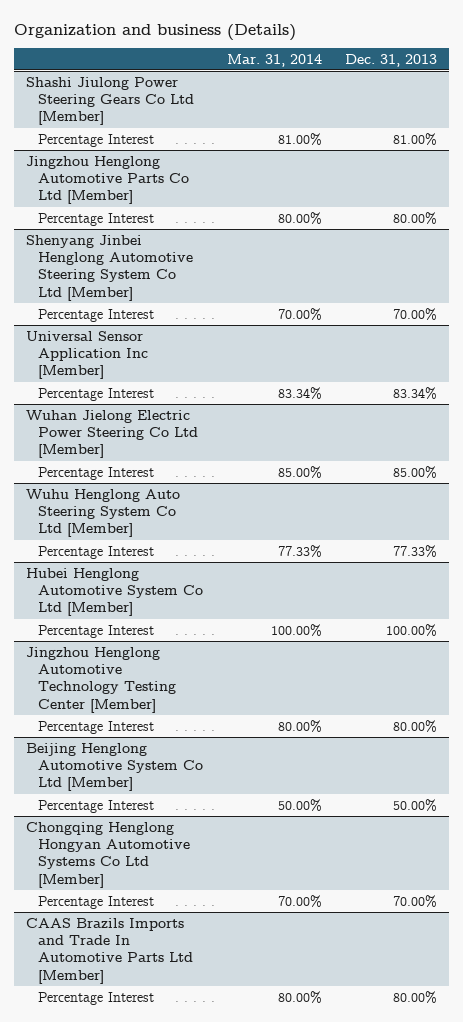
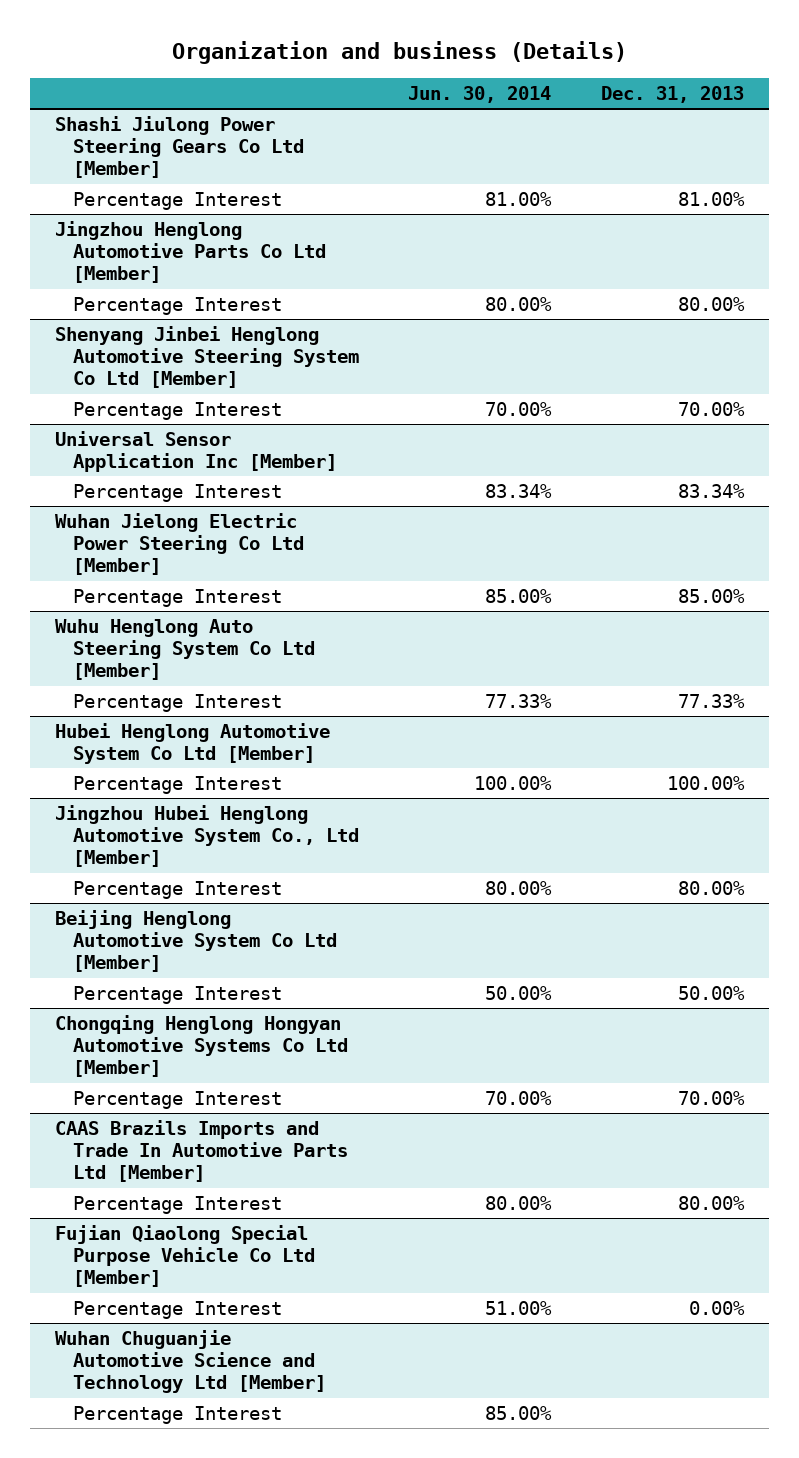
[226,53,322,67] Mar. 31, 2014 -> none
none -> [408,85,552,103] Jun. 30, 2014
[25,646,176,713] Jingzhou Henglong Automotive Technology Testing Center [Member] -> none
none -> [55,804,359,868] Jingzhou Hubei Henglong Automotive System Co., Ltd [Member]
none -> [55,1224,315,1288] Fujian Qiaolong Special Purpose Vehicle Co Ltd [Member]
none -> [72,1300,282,1319] Percentage Interest
none -> [55,1329,326,1394] Wuhan Chuguanjie Automotive Science and Technology Ltd [Member]
none -> [72,1405,282,1424] Percentage Interest

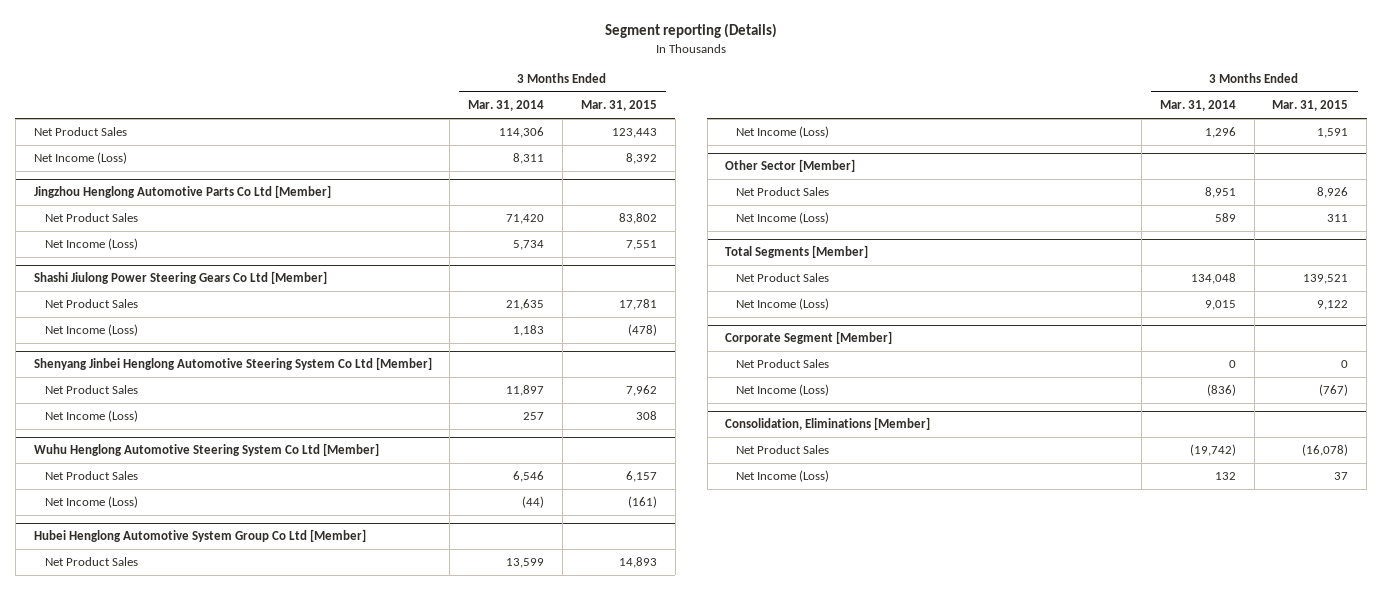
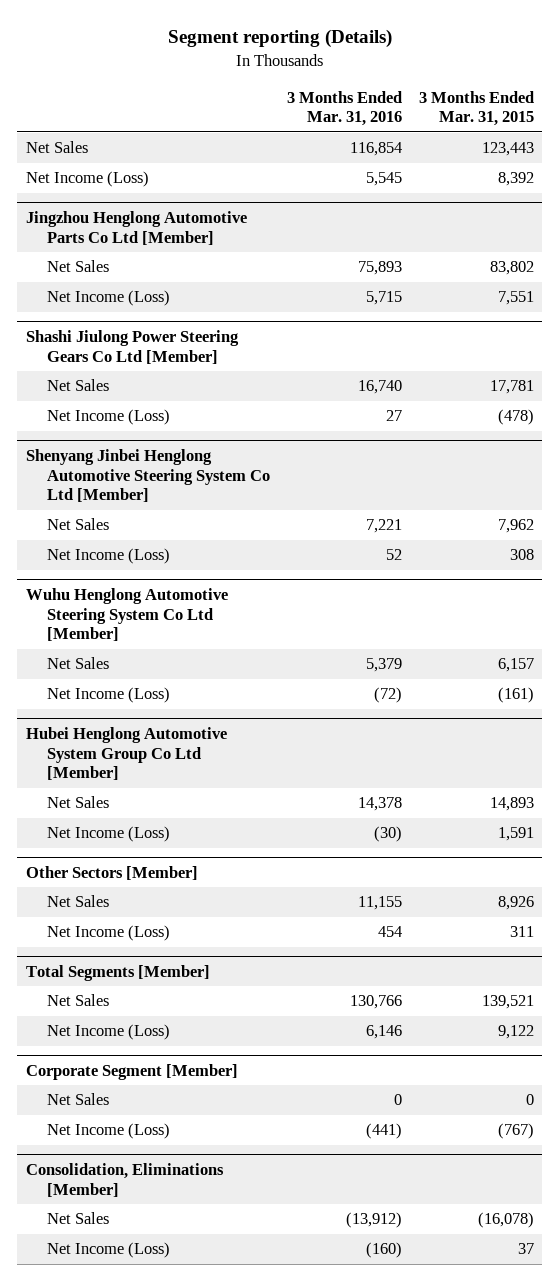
[468,100,545,112] Mar. 31, 2014 -> none
none -> [287,90,403,127] 3 Months Ended Mar. 31, 2016
[33,127,127,137] Net Product Sales -> [25,141,88,154] Net Sales
[44,213,138,223] Net Product Sales -> [47,260,110,273] Net Sales
[44,299,138,309] Net Product Sales -> [47,379,110,392] Net Sales
[44,385,138,395] Net Product Sales -> [47,518,110,531] Net Sales
[44,471,138,481] Net Product Sales -> [47,657,110,670] Net Sales
[44,557,138,567] Net Product Sales -> [47,796,110,809] Net Sales
[725,159,856,173] Other Sector [Member] -> [25,866,198,881] Other Sectors [Member]
[736,187,830,197] Net Product Sales -> [47,895,110,908] Net Sales
[736,273,830,283] Net Product Sales -> [47,994,110,1007] Net Sales
[736,359,830,369] Net Product Sales -> [47,1093,110,1106] Net Sales
[736,445,830,455] Net Product Sales -> [47,1212,110,1225] Net Sales

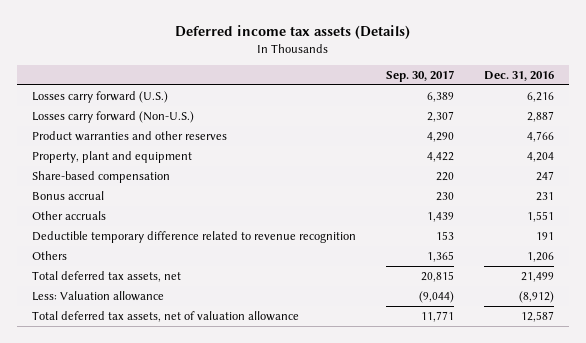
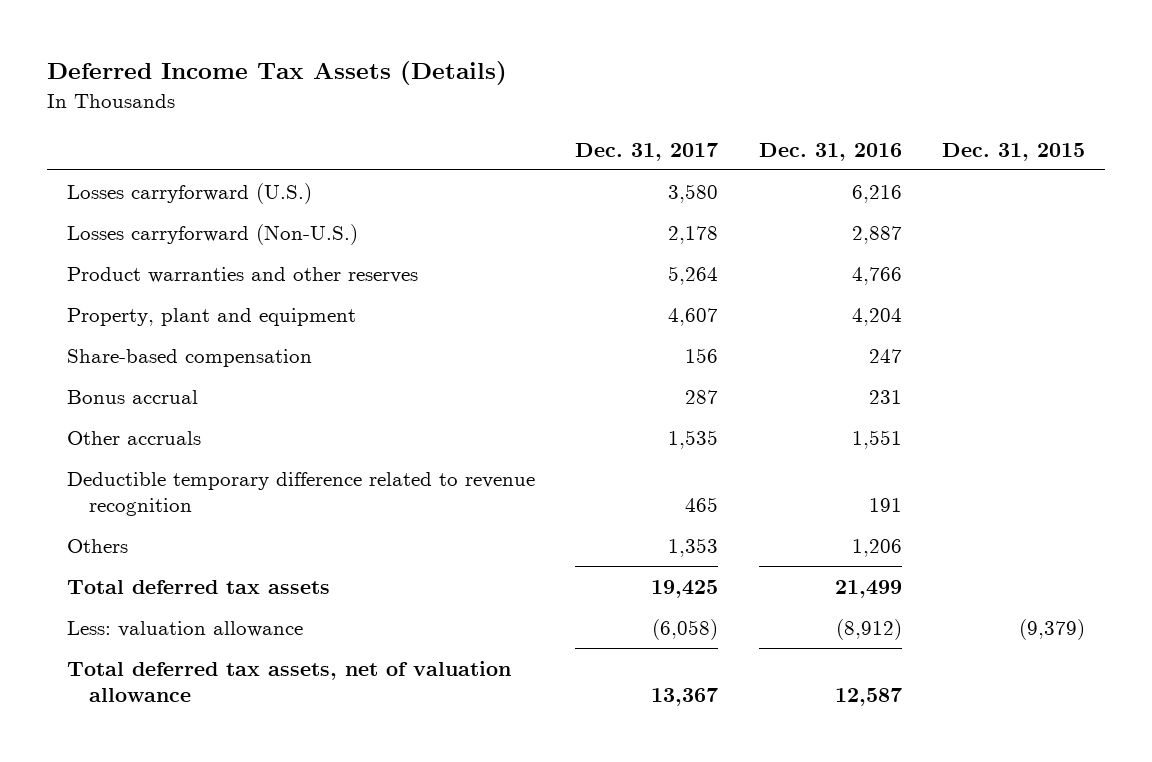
[175,25,411,40] Deferred income tax assets (Details) -> [46,61,507,86] Deferred Income Tax Assets (Details)
[386,70,455,83] Sep. 30, 2017 -> none
none -> [575,142,719,161] Dec. 31, 2017
none -> [942,142,1086,161] Dec. 31, 2015
[31,90,168,103] Losses carry forward (U.S.) -> [67,182,313,204] Losses carryforward (U.S.)
[31,110,194,123] Losses carry forward (Non-U.S.) -> [67,223,359,245] Losses carryforward (Non-U.S.)
[31,270,181,282] Total deferred tax assets, net -> [67,579,331,594] Total deferred tax assets
[31,290,164,301] Less: Valuation allowance -> [67,620,304,637] Less: valuation allowance

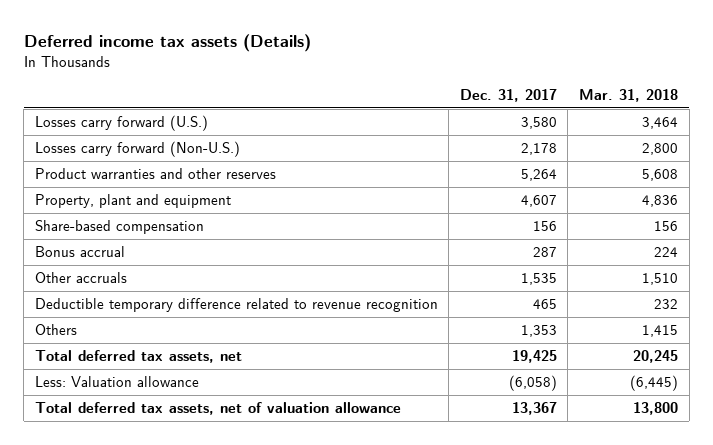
[46,61,507,86] Deferred Income Tax Assets (Details) -> [23,33,311,52] Deferred income tax assets (Details)
[758,142,902,161] Dec. 31, 2016 -> none
[942,142,1086,161] Dec. 31, 2015 -> none
none -> [578,89,678,103] Mar. 31, 2018
[67,182,313,204] Losses carryforward (U.S.) -> [34,115,208,132] Losses carry forward (U.S.)
[67,223,359,245] Losses carryforward (Non-U.S.) -> [34,141,240,158] Losses carry forward (Non-U.S.)
[67,579,331,594] Total deferred tax assets -> [34,350,242,364] Total deferred tax assets, net
[67,620,304,637] Less: valuation allowance -> [34,376,199,388] Less: Valuation allowance

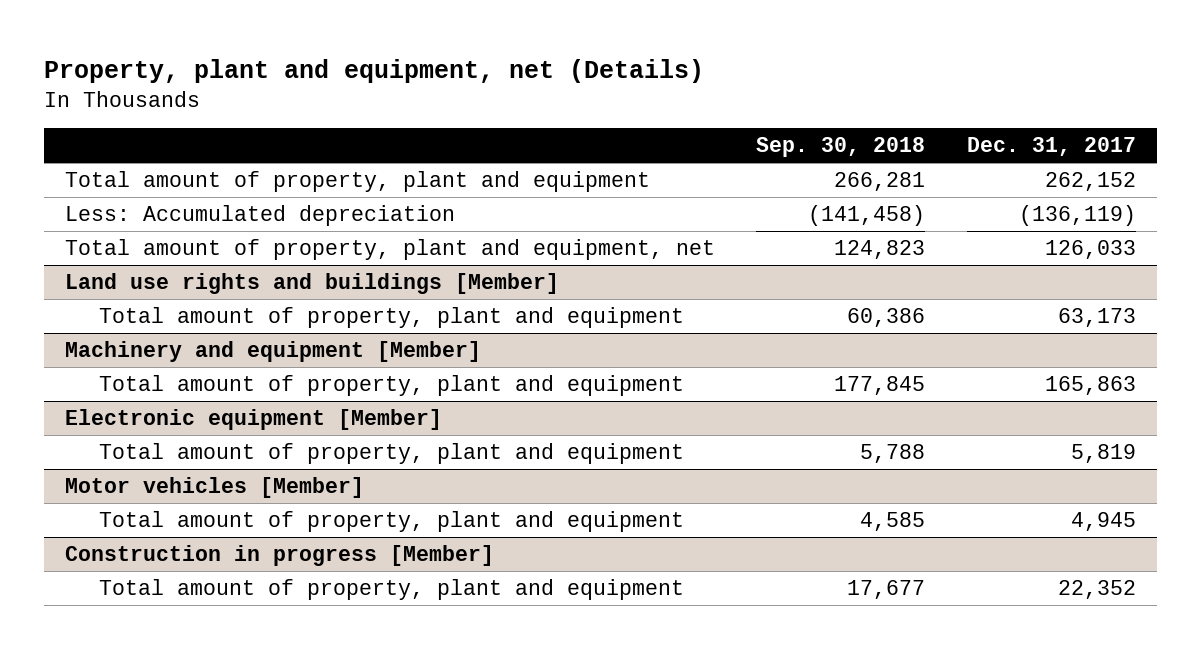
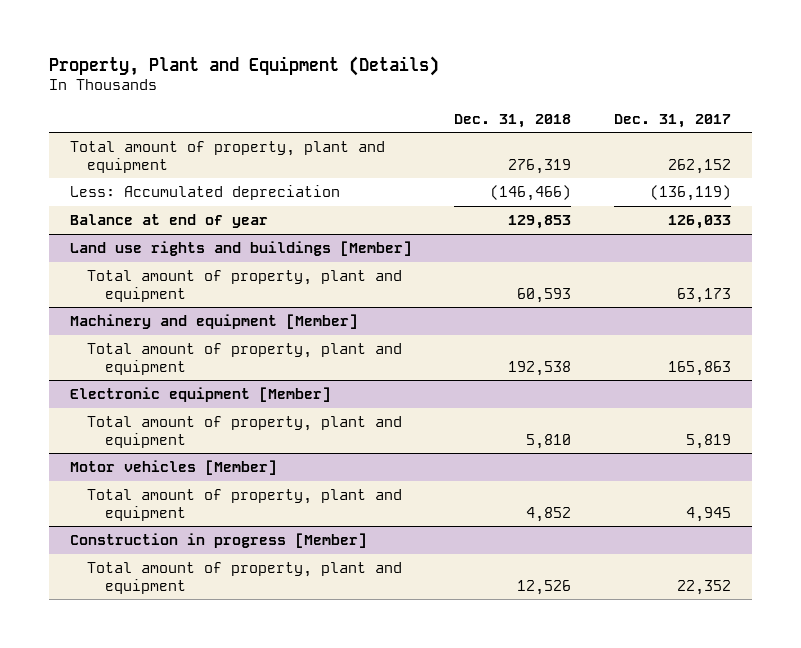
[44,58,705,83] Property, plant and equipment, net (Details) -> [48,55,439,76] Property, Plant and Equipment (Details)
[756,137,926,158] Sep. 30, 2018 -> none
none -> [454,113,572,128] Dec. 31, 2018
[64,239,715,261] Total amount of property, plant and equipment, net -> [69,213,268,228] Balance at end of year

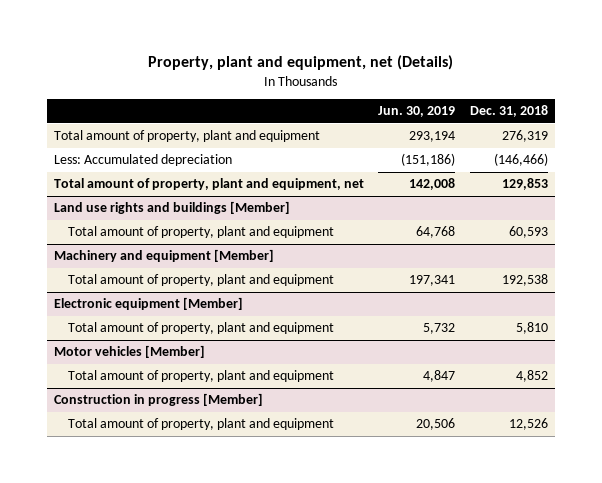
[48,55,439,76] Property, Plant and Equipment (Details) -> [147,55,453,71] Property, plant and equipment, net (Details)
[613,113,731,128] Dec. 31, 2017 -> none
none -> [378,106,456,118] Jun. 30, 2019
[69,213,268,228] Balance at end of year -> [53,178,364,191] Total amount of property, plant and equipment, net

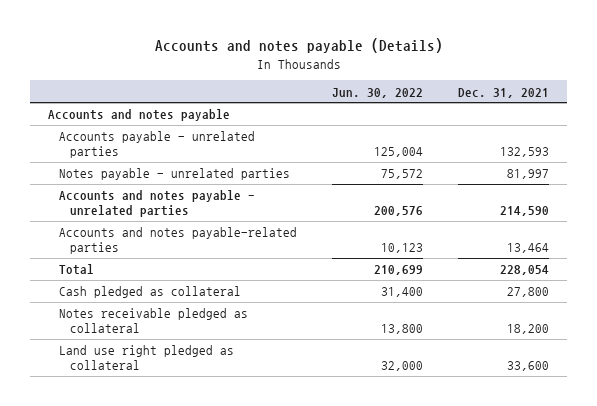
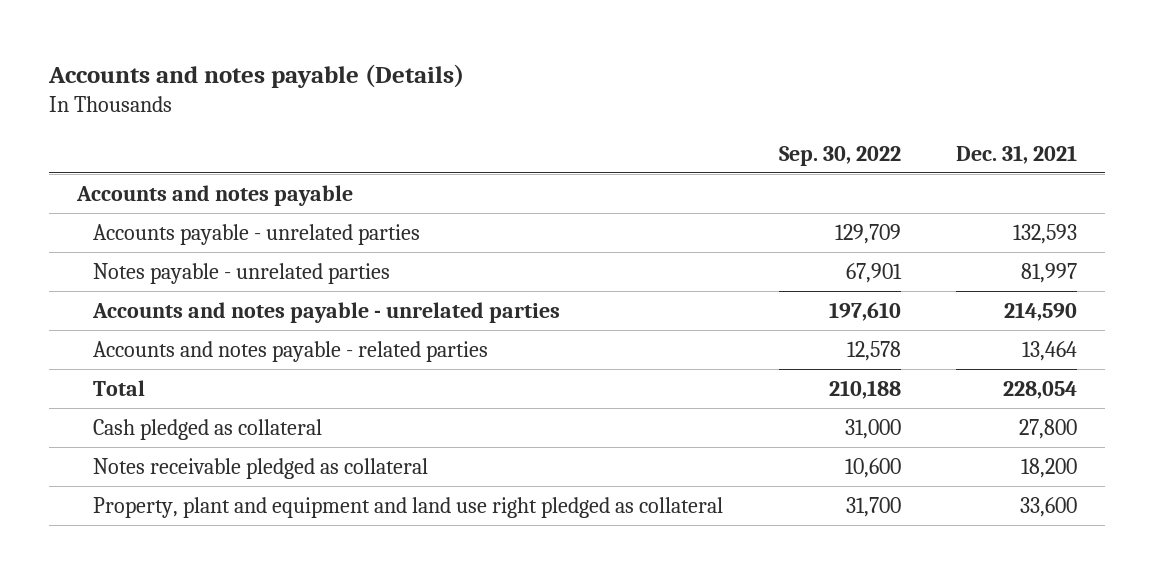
[332,87,424,98] Jun. 30, 2022 -> none
none -> [778,146,901,167] Sep. 30, 2022
[58,227,297,255] Accounts and notes payable-related parties -> [93,340,489,362] Accounts and notes payable - related parties
[58,345,234,371] Land use right pledged as collateral -> [93,496,724,518] Property, plant and equipment and land use right pledged as collateral

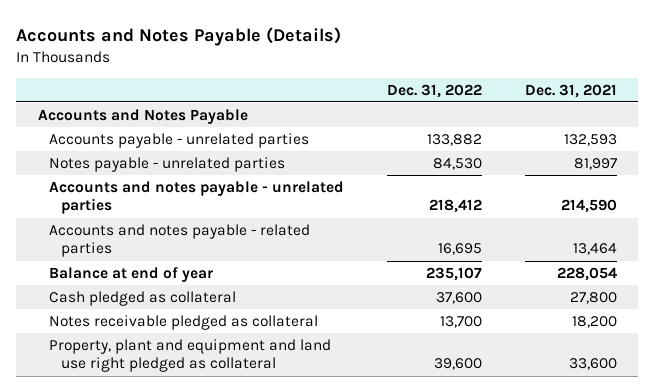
[47,63,464,88] Accounts and notes payable (Details) -> [16,26,342,46] Accounts and Notes Payable (Details)
[778,146,901,167] Sep. 30, 2022 -> none
none -> [386,83,482,98] Dec. 31, 2022
[75,184,353,206] Accounts and notes payable -> [37,109,248,125] Accounts and Notes Payable
[93,379,146,396] Total -> [49,267,214,283] Balance at end of year

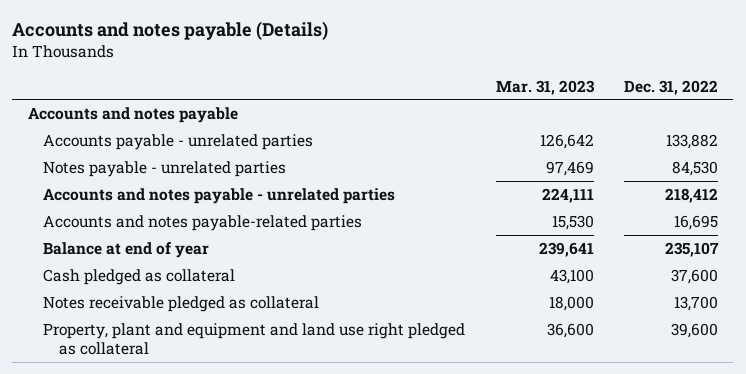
[16,26,342,46] Accounts and Notes Payable (Details) -> [12,21,329,41] Accounts and notes payable (Details)
[524,83,617,98] Dec. 31, 2021 -> none
none -> [495,79,595,95] Mar. 31, 2023
[37,109,248,125] Accounts and Notes Payable -> [27,106,238,123] Accounts and notes payable
[49,224,311,258] Accounts and notes payable - related parties -> [43,214,363,231] Accounts and notes payable-related parties

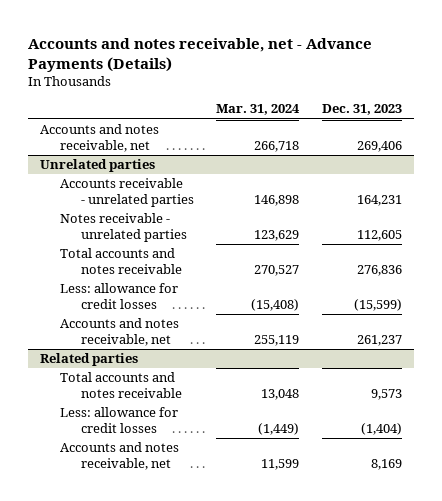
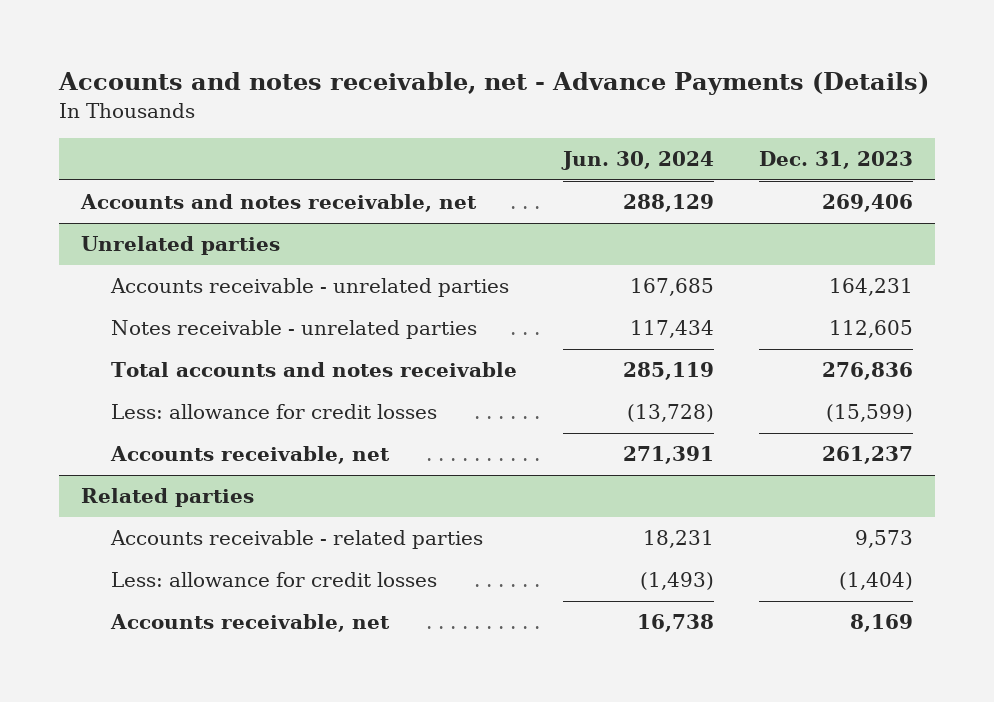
[216,104,301,116] Mar. 31, 2024 -> none
none -> [560,151,714,171] Jun. 30, 2024
[60,318,180,346] Accounts and notes receivable, net -> [110,446,391,465] Accounts receivable, net
[60,372,182,398] Total accounts and notes receivable -> [110,530,484,550] Accounts receivable - related parties
[60,442,180,470] Accounts and notes receivable, net -> [110,614,391,633] Accounts receivable, net

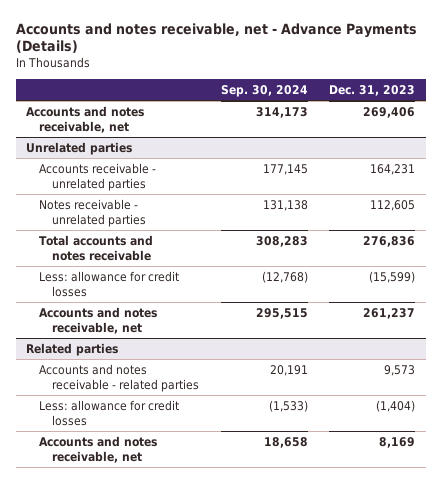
[560,151,714,171] Jun. 30, 2024 -> none
none -> [220,84,308,97] Sep. 30, 2024
[110,446,391,465] Accounts receivable, net -> [39,306,158,334] Accounts and notes receivable, net
[110,530,484,550] Accounts receivable - related parties -> [39,363,200,392] Accounts and notes receivable - related parties
[110,614,391,633] Accounts receivable, net -> [39,435,158,463] Accounts and notes receivable, net

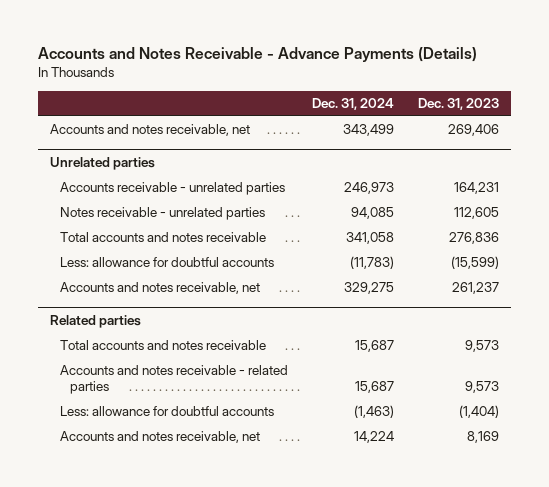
[15,22,417,54] Accounts and notes receivable, net - Advance Payments (Details) -> [37,46,477,62] Accounts and Notes Receivable - Advance Payments (Details)
[220,84,308,97] Sep. 30, 2024 -> none
none -> [312,98,395,111] Dec. 31, 2024
[39,270,180,297] Less: allowance for credit losses -> [59,257,274,268] Less: allowance for doubtful accounts
none -> [59,340,266,351] Total accounts and notes receivable
[39,399,180,426] Less: allowance for credit losses -> [59,406,274,417] Less: allowance for doubtful accounts

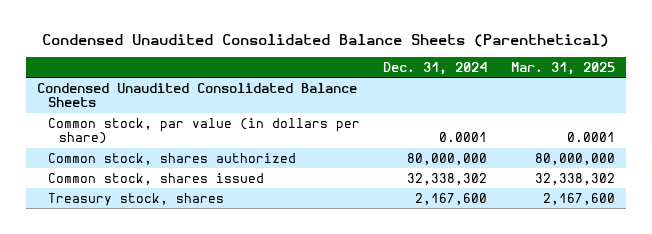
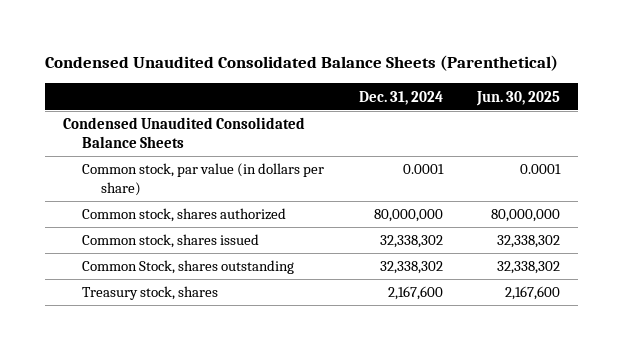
[510,61,615,75] Mar. 31, 2025 -> none
none -> [476,90,561,106] Jun. 30, 2025
none -> [81,260,294,275] Common Stock, shares outstanding

